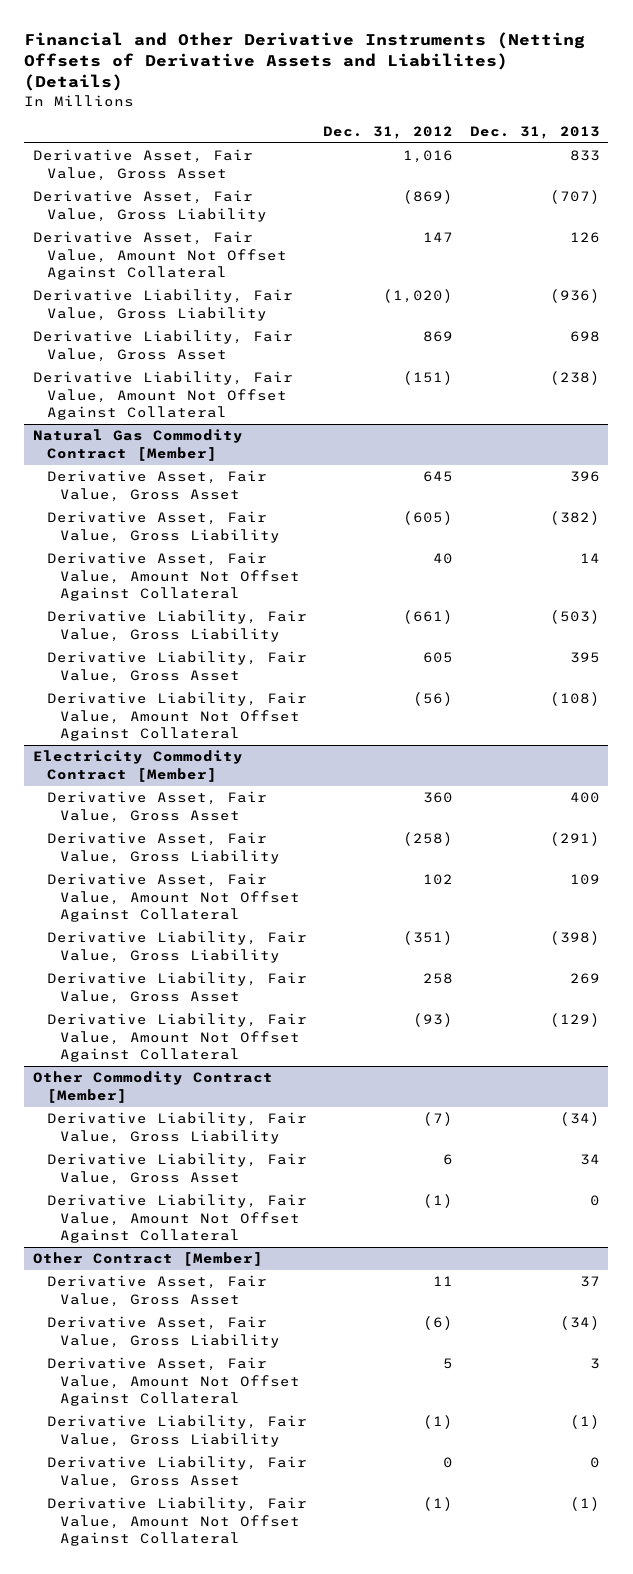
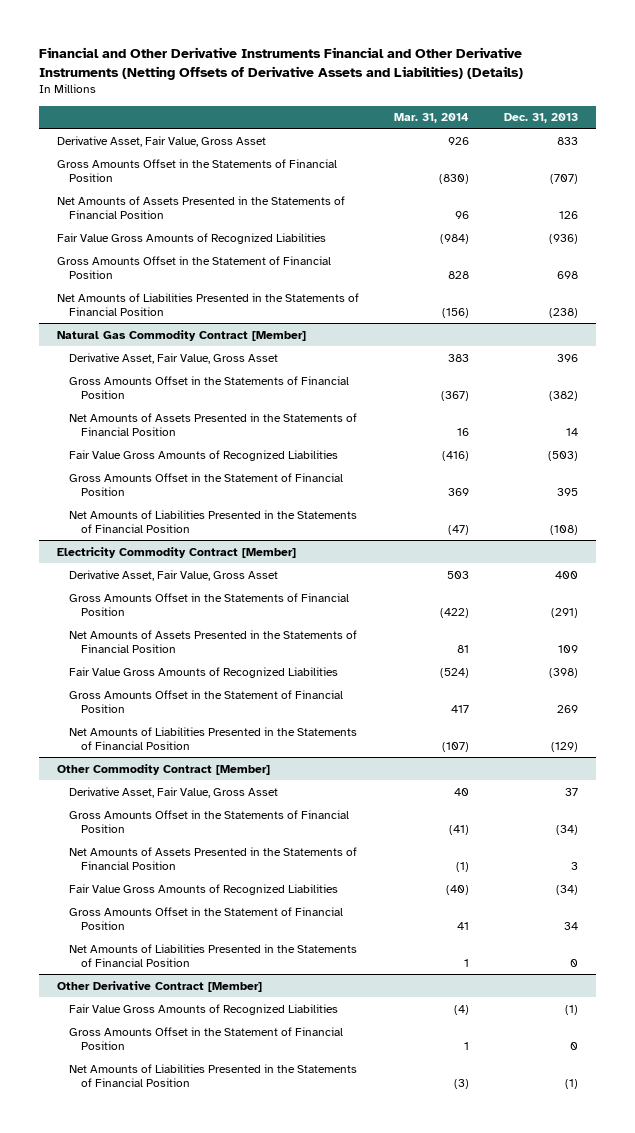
[24,32,586,92] Financial and Other Derivative Instruments (Netting Offsets of Derivative Assets and Liabilites) (Details) -> [39,47,524,80] Financial and Other Derivative Instruments Financial and Other Derivative Instruments (Netting Offsets of Derivative Assets and Liabilities) (Details)
[323,125,454,139] Dec. 31, 2012 -> none
none -> [394,113,470,124] Mar. 31, 2014
[32,190,267,222] Derivative Asset, Fair Value, Gross Liability -> [56,158,337,182] Gross Amounts Offset in the Statements of Financial Position
[32,231,287,280] Derivative Asset, Fair Value, Amount Not Offset Against Collateral -> [56,195,345,219] Net Amounts of Assets Presented in the Statements of Financial Position
[32,289,293,321] Derivative Liability, Fair Value, Gross Liability -> [56,232,326,244] Fair Value Gross Amounts of Recognized Liabilities
[32,330,293,362] Derivative Liability, Fair Value, Gross Asset -> [56,255,331,279] Gross Amounts Offset in the Statement of Financial Position
[32,371,293,420] Derivative Liability, Fair Value, Amount Not Offset Against Collateral -> [56,292,359,316] Net Amounts of Liabilities Presented in the Statements of Financial Position
[46,511,281,543] Derivative Asset, Fair Value, Gross Liability -> [68,375,349,399] Gross Amounts Offset in the Statements of Financial Position
[46,552,301,601] Derivative Asset, Fair Value, Amount Not Offset Against Collateral -> [68,412,357,436] Net Amounts of Assets Presented in the Statements of Financial Position
[46,610,307,642] Derivative Liability, Fair Value, Gross Liability -> [68,449,338,461] Fair Value Gross Amounts of Recognized Liabilities
[46,651,307,683] Derivative Liability, Fair Value, Gross Asset -> [68,472,343,496] Gross Amounts Offset in the Statement of Financial Position
[46,692,307,741] Derivative Liability, Fair Value, Amount Not Offset Against Collateral -> [68,509,357,533] Net Amounts of Liabilities Presented in the Statements of Financial Position
[46,832,281,864] Derivative Asset, Fair Value, Gross Liability -> [68,592,349,616] Gross Amounts Offset in the Statements of Financial Position
[46,873,301,922] Derivative Asset, Fair Value, Amount Not Offset Against Collateral -> [68,629,357,653] Net Amounts of Assets Presented in the Statements of Financial Position
[46,931,307,963] Derivative Liability, Fair Value, Gross Liability -> [68,666,338,678] Fair Value Gross Amounts of Recognized Liabilities
[46,972,307,1004] Derivative Liability, Fair Value, Gross Asset -> [68,689,343,713] Gross Amounts Offset in the Statement of Financial Position
[46,1013,307,1062] Derivative Liability, Fair Value, Amount Not Offset Against Collateral -> [68,726,357,750] Net Amounts of Liabilities Presented in the Statements of Financial Position
[46,1112,307,1144] Derivative Liability, Fair Value, Gross Liability -> none
[46,1153,307,1185] Derivative Liability, Fair Value, Gross Asset -> none
[46,1194,307,1243] Derivative Liability, Fair Value, Amount Not Offset Against Collateral -> none
[32,1252,263,1267] Other Contract [Member] -> none
[46,1456,307,1488] Derivative Liability, Fair Value, Gross Asset -> none
[46,1497,307,1546] Derivative Liability, Fair Value, Amount Not Offset Against Collateral -> none
[46,1316,281,1348] Derivative Asset, Fair Value, Gross Liability -> [68,809,349,833] Gross Amounts Offset in the Statements of Financial Position
[46,1357,301,1406] Derivative Asset, Fair Value, Amount Not Offset Against Collateral -> [68,846,357,870] Net Amounts of Assets Presented in the Statements of Financial Position
[46,1415,307,1447] Derivative Liability, Fair Value, Gross Liability -> [68,883,338,895] Fair Value Gross Amounts of Recognized Liabilities
[570,1415,601,1430] (1) -> [556,884,579,895] (34)
none -> [68,906,343,930] Gross Amounts Offset in the Statement of Financial Position
none -> [68,943,357,967] Net Amounts of Liabilities Presented in the Statements of Financial Position
none -> [56,980,262,992] Other Derivative Contract [Member]
none -> [68,1003,338,1015] Fair Value Gross Amounts of Recognized Liabilities
none -> [68,1026,343,1050] Gross Amounts Offset in the Statement of Financial Position
none -> [68,1063,357,1087] Net Amounts of Liabilities Presented in the Statements of Financial Position

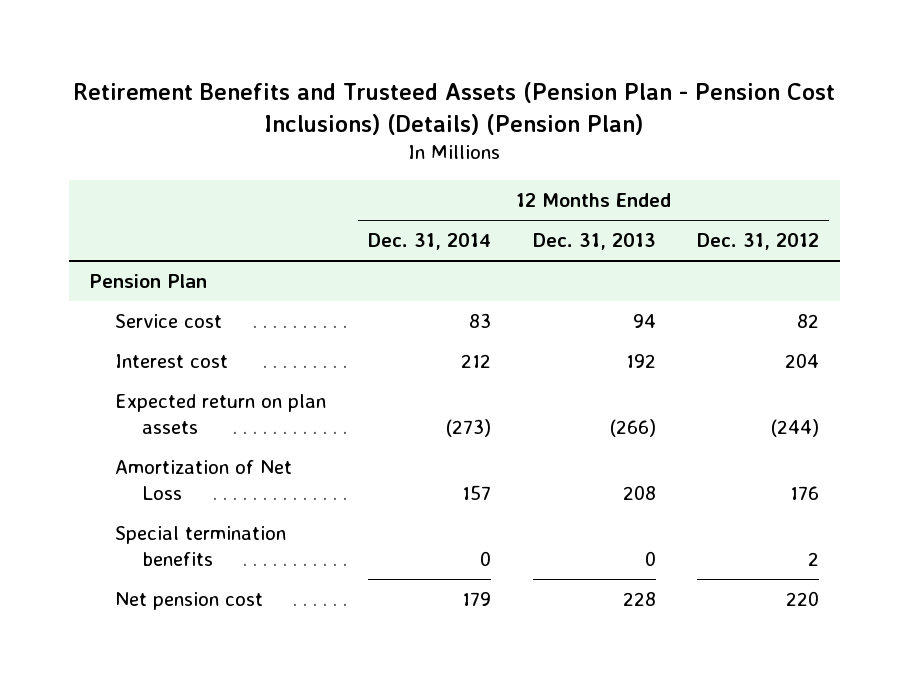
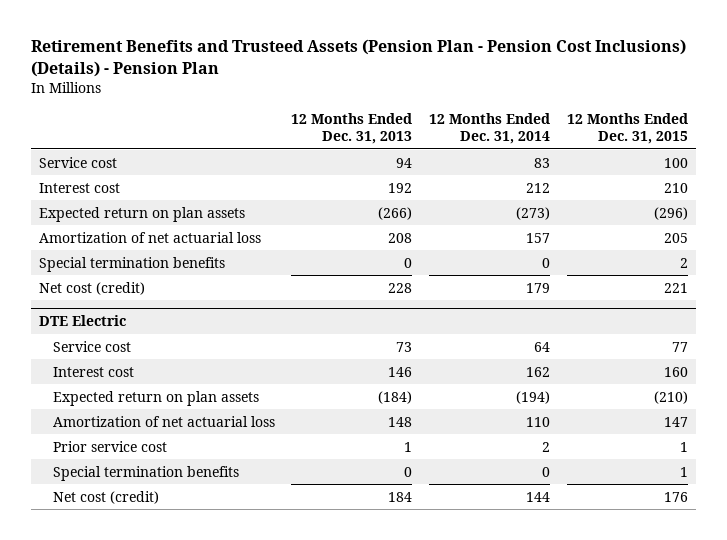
[73,82,836,135] Retirement Benefits and Trusteed Assets (Pension Plan - Pension Cost Inclusions) (Details) (Pension Plan) -> [30,39,686,77] Retirement Benefits and Trusteed Assets (Pension Plan - Pension Cost Inclusions) (Details) - Pension Plan
[697,233,820,251] Dec. 31, 2012 -> none
none -> [566,113,688,144] 12 Months Ended Dec. 31, 2015
[89,274,208,289] Pension Plan -> none
[115,460,293,500] Amortization of Net Loss -> [39,231,262,243] Amortization of net actuarial loss
[115,592,264,611] Net pension cost -> [39,281,146,295] Net cost (credit)
none -> [39,315,127,327] DTE Electric
none -> [52,340,131,352] Service cost
none -> [52,366,134,377] Interest cost
none -> [52,390,259,406] Expected return on plan assets
none -> [52,415,275,427] Amortization of net actuarial loss
none -> [52,440,167,452] Prior service cost
none -> [52,465,239,481] Special termination benefits
none -> [52,490,159,504] Net cost (credit)

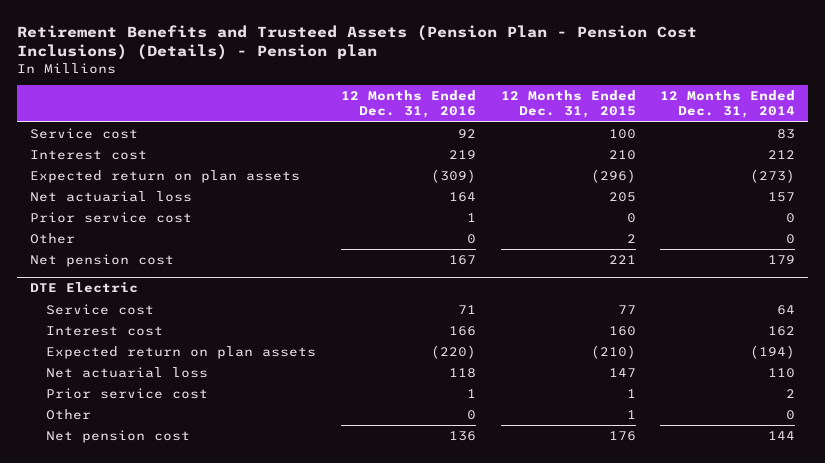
[30,39,686,77] Retirement Benefits and Trusteed Assets (Pension Plan - Pension Cost Inclusions) (Details) - Pension Plan -> [17,24,698,61] Retirement Benefits and Trusteed Assets (Pension Plan - Pension Cost Inclusions) (Details) - Pension plan
[291,113,413,144] 12 Months Ended Dec. 31, 2013 -> none
none -> [340,90,476,119] 12 Months Ended Dec. 31, 2016
[39,231,262,243] Amortization of net actuarial loss -> [29,191,192,203] Net actuarial loss
none -> [29,212,192,224] Prior service cost
[39,256,226,272] Special termination benefits -> [29,233,75,245] Other
[39,281,146,295] Net cost (credit) -> [29,254,174,268] Net pension cost
[52,415,275,427] Amortization of net actuarial loss -> [45,367,208,379] Net actuarial loss
[52,465,239,481] Special termination benefits -> [45,409,91,421] Other
[52,490,159,504] Net cost (credit) -> [45,430,190,444] Net pension cost

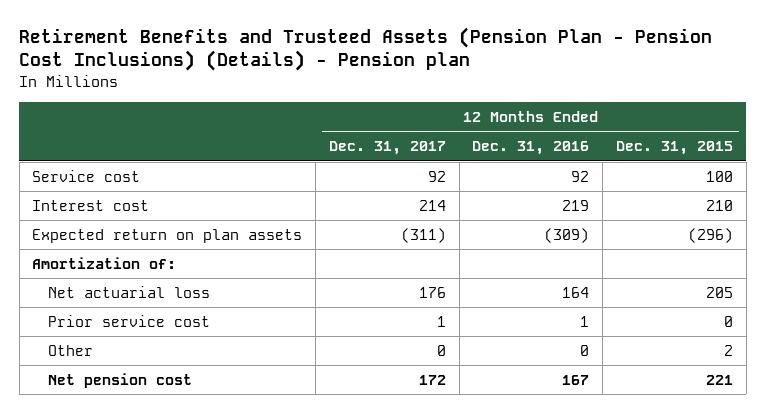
[660,90,796,119] 12 Months Ended Dec. 31, 2014 -> none
none -> [328,141,446,156] Dec. 31, 2017
none -> [32,256,177,269] Amortization of:
[29,282,138,294] DTE Electric -> none
[45,304,154,316] Service cost -> none
[45,326,163,337] Interest cost -> none
[45,346,316,360] Expected return on plan assets -> none
[45,367,208,379] Net actuarial loss -> none
[45,388,208,400] Prior service cost -> none
[45,409,91,421] Other -> none
[45,430,190,444] Net pension cost -> none

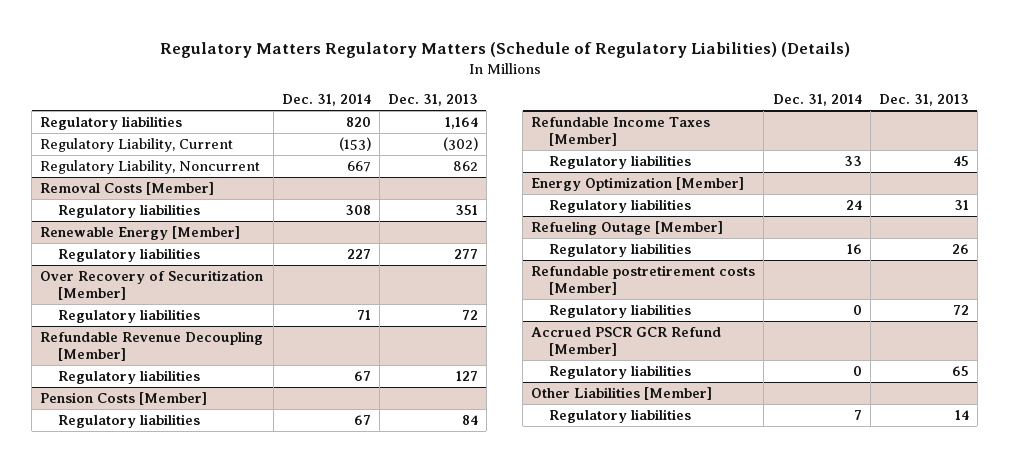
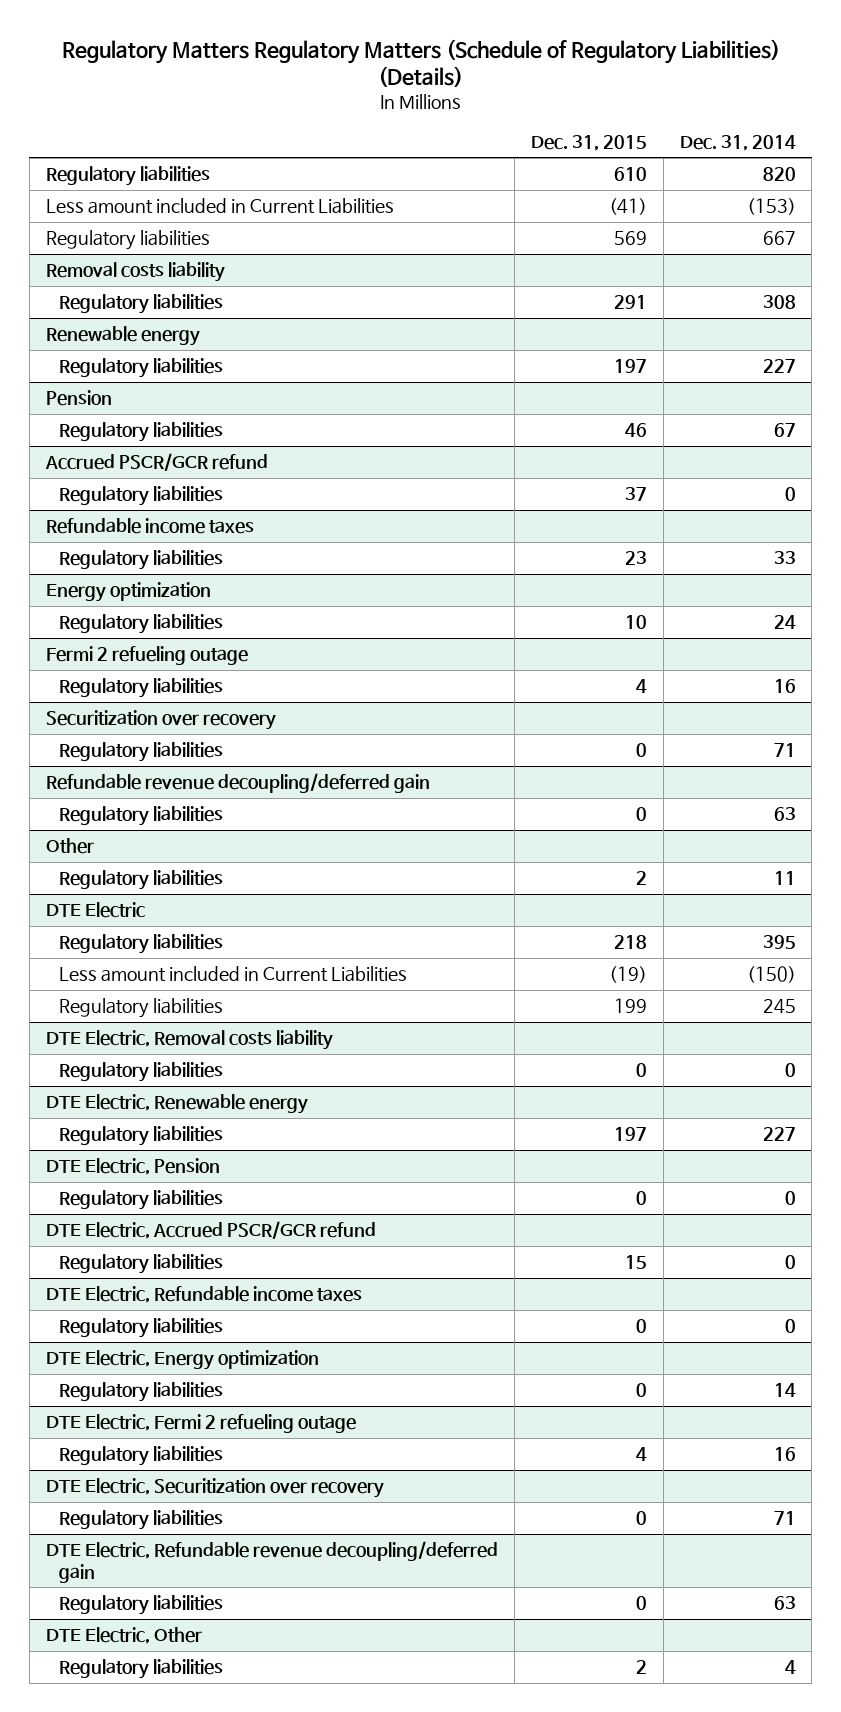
[387,94,478,107] Dec. 31, 2013 -> none
none -> [530,134,647,151] Dec. 31, 2015
[40,137,234,152] Regulatory Liability, Current -> [45,198,394,215] Less amount included in Current Liabilities
[40,159,261,174] Regulatory Liability, Noncurrent -> [45,230,210,251] Regulatory liabilities
[40,181,215,195] Removal Costs [Member] -> [45,262,225,283] Removal costs liability
[40,225,241,240] Renewable Energy [Member] -> [45,326,200,347] Renewable energy
[40,269,264,300] Over Recovery of Securitization [Member] -> none
[58,308,201,323] Regulatory liabilities -> none
[40,330,264,361] Refundable Revenue Decoupling [Member] -> none
[58,369,201,384] Regulatory liabilities -> none
[40,391,208,405] Pension Costs [Member] -> [45,390,112,407] Pension
none -> [44,453,268,472] Accrued PSCR/GCR refund
none -> [58,486,223,507] Regulatory liabilities
[531,116,711,146] Refundable Income Taxes [Member] -> [45,518,254,535] Refundable income taxes
[531,176,745,191] Energy Optimization [Member] -> [45,582,211,603] Energy optimization
[531,220,724,235] Refueling Outage [Member] -> [45,646,248,666] Fermi 2 refueling outage
[531,264,756,295] Refundable postretirement costs [Member] -> none
none -> [45,710,276,731] Securitization over recovery
none -> [58,742,223,763] Regulatory liabilities
none -> [45,773,430,794] Refundable revenue decoupling/deferred gain
none -> [58,806,223,827] Regulatory liabilities
none -> [45,838,94,855] Other
none -> [58,870,223,891] Regulatory liabilities
none -> [45,902,145,919] DTE Electric
none -> [58,934,223,955] Regulatory liabilities
none -> [58,966,407,983] Less amount included in Current Liabilities
none -> [58,998,223,1019] Regulatory liabilities
none -> [45,1030,333,1051] DTE Electric, Removal costs liability
[531,326,722,356] Accrued PSCR GCR Refund [Member] -> none
none -> [45,1094,308,1115] DTE Electric, Renewable energy
none -> [58,1126,223,1147] Regulatory liabilities
none -> [45,1158,220,1176] DTE Electric, Pension
[531,386,713,400] Other Liabilities [Member] -> none
none -> [45,1221,376,1240] DTE Electric, Accrued PSCR/GCR refund
[853,409,862,420] 7 -> [784,1255,796,1270] 0
none -> [45,1286,362,1304] DTE Electric, Refundable income taxes
none -> [58,1318,223,1339] Regulatory liabilities
none -> [45,1350,319,1371] DTE Electric, Energy optimization
none -> [58,1382,223,1403] Regulatory liabilities
none -> [45,1414,356,1434] DTE Electric, Fermi 2 refueling outage
none -> [58,1446,223,1467] Regulatory liabilities
none -> [45,1478,384,1499] DTE Electric, Securitization over recovery
none -> [58,1510,223,1531] Regulatory liabilities
none -> [45,1541,498,1583] DTE Electric, Refundable revenue decoupling/deferred gain
none -> [58,1595,223,1616] Regulatory liabilities
none -> [45,1627,202,1645] DTE Electric, Other
none -> [58,1659,223,1680] Regulatory liabilities

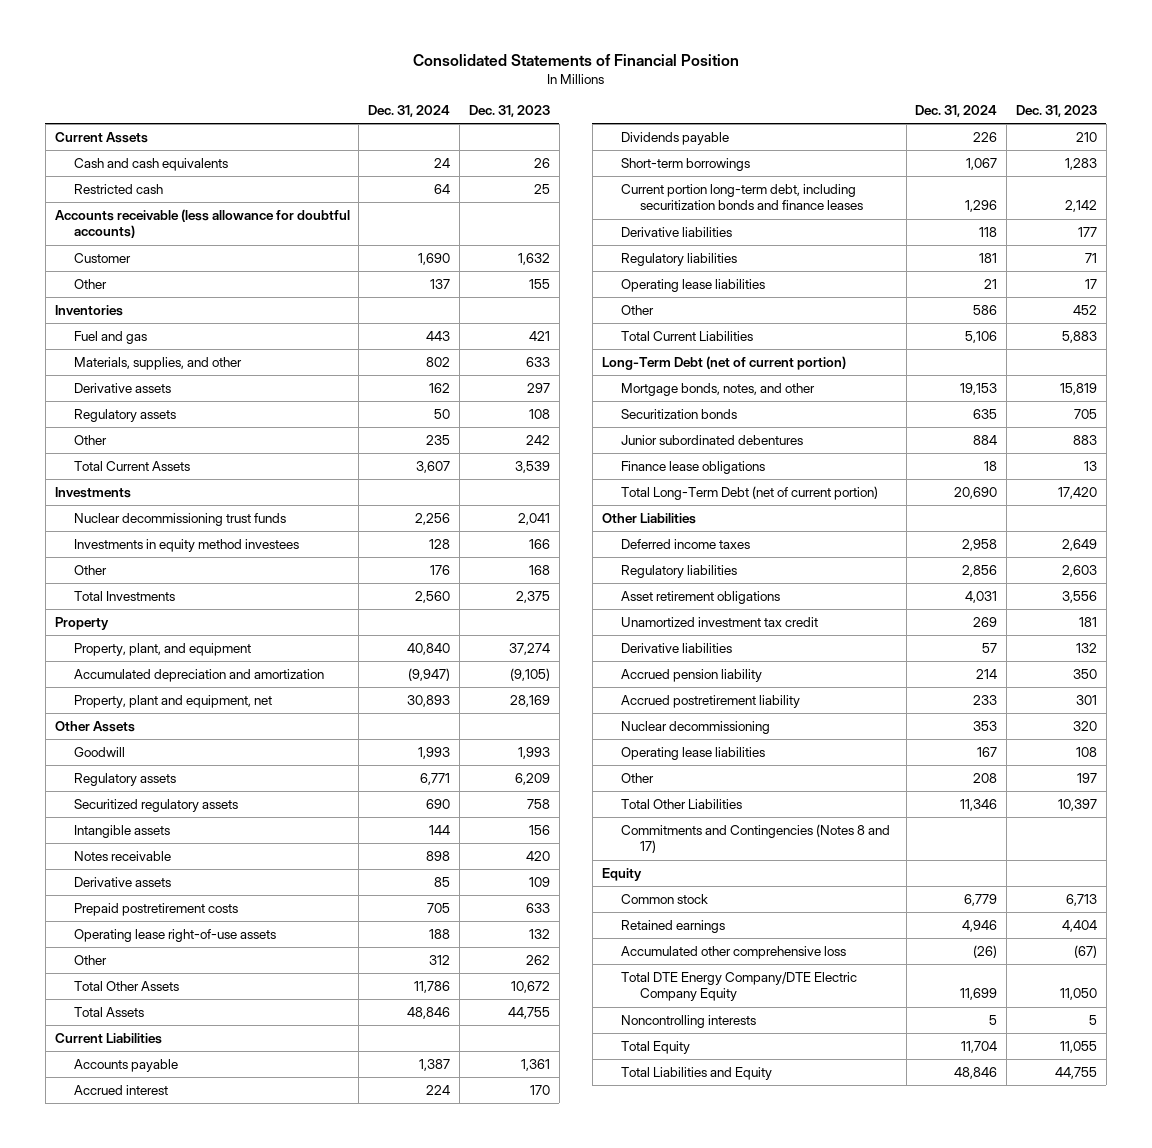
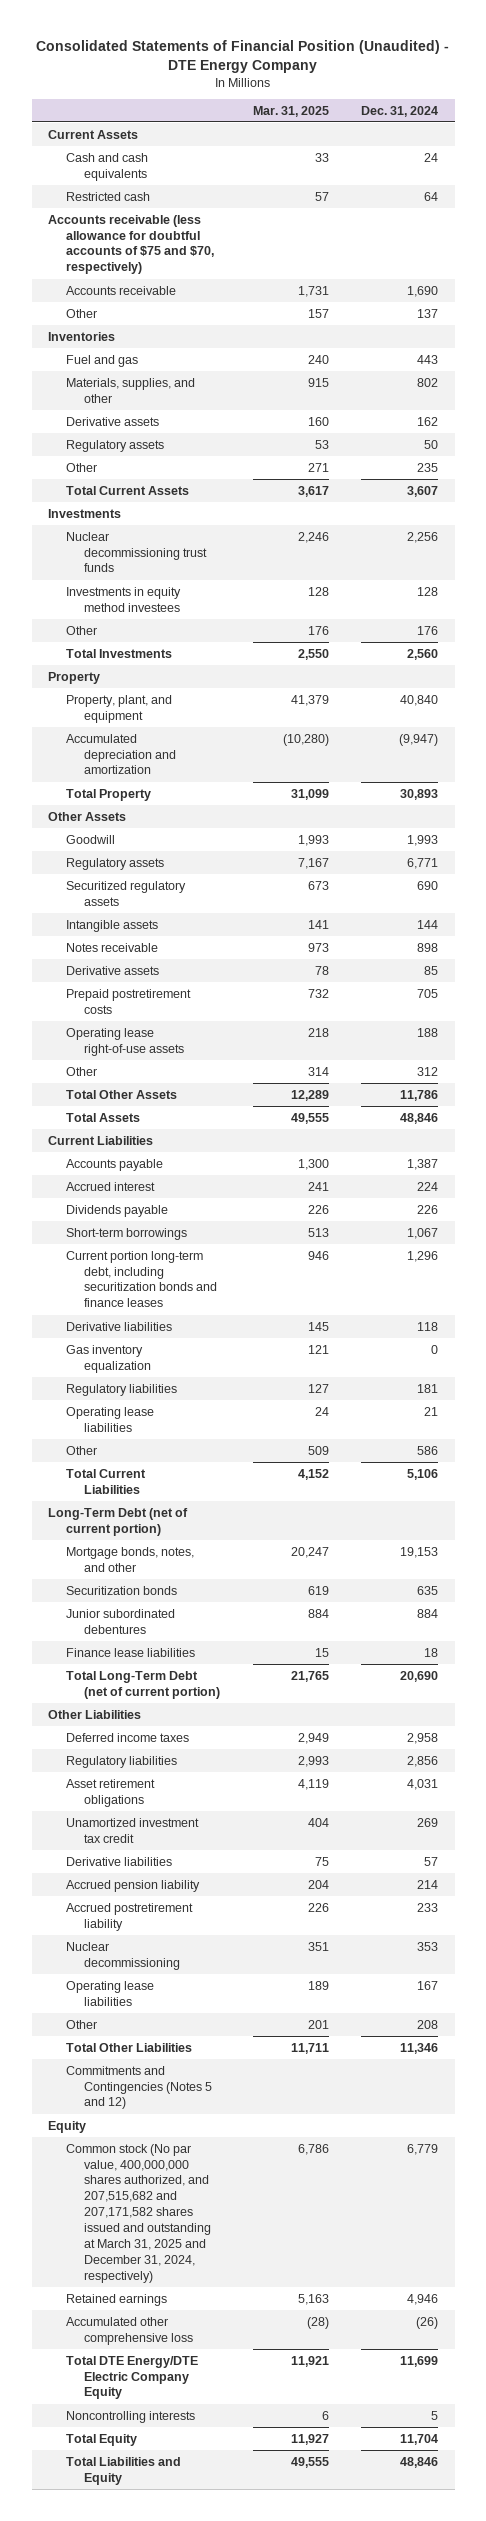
[412,53,739,66] Consolidated Statements of Financial Position -> [36,39,450,73] Consolidated Statements of Financial Position (Unaudited) - DTE Energy Company
[468,105,550,118] Dec. 31, 2023 -> none
none -> [252,105,329,117] Mar. 31, 2025
[54,209,350,239] Accounts receivable (less allowance for doubtful accounts) -> [48,214,215,275] Accounts receivable (less allowance for doubtful accounts of $75 and $70, respectively)
[73,253,131,264] Customer -> [66,285,177,295] Accounts receivable
[73,695,272,709] Property, plant and equipment, net -> [66,788,152,801] Total Property
none -> [66,1344,152,1373] Gas inventory equalization
[621,461,766,475] Finance lease obligations -> [66,1647,196,1657] Finance lease liabilities
[621,824,891,854] Commitments and Contingencies (Notes 8 and 17) -> [66,2065,213,2110] Commitments and Contingencies (Notes 5 and 12)
[621,894,709,905] Common stock -> [66,2143,212,2283] Common stock (No par value, 400,000,000 shares authorized, and 207,515,682 and 207,171,582 shares issued and outstanding at March 31, 2025 and December 31, 2024, respectively)
[621,972,858,1002] Total DTE Energy Company/DTE Electric Company Equity -> [66,2355,199,2400] Total DTE Energy/DTE Electric Company Equity

